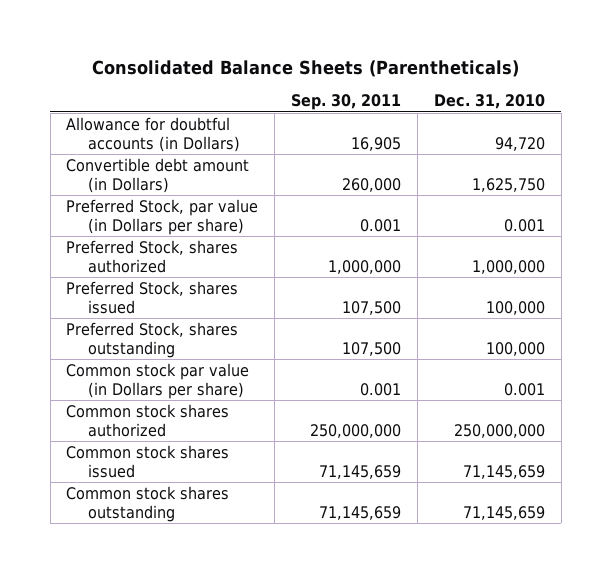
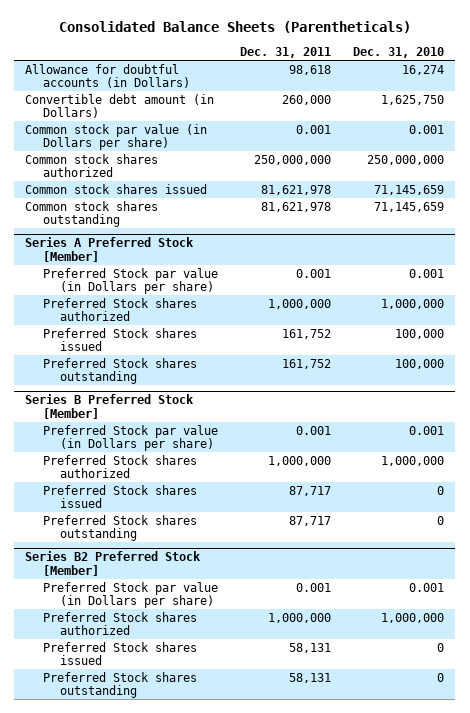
[291,94,402,111] Sep. 30, 2011 -> none
none -> [240,47,332,59] Dec. 31, 2011
[494,136,545,151] 94,720 -> [402,64,445,75] 16,274
[66,198,259,235] Preferred Stock, par value (in Dollars per share) -> none
[66,239,239,273] Preferred Stock, shares authorized -> none
[66,280,239,314] Preferred Stock, shares issued -> none
[66,321,239,358] Preferred Stock, shares outstanding -> none
none -> [25,237,195,262] Series A Preferred Stock [Member]
none -> [42,267,218,295] Preferred Stock par value (in Dollars per share)
none -> [42,297,197,322] Preferred Stock shares authorized
none -> [42,327,197,352] Preferred Stock shares issued
none -> [42,357,197,385] Preferred Stock shares outstanding
none -> [25,394,195,419] Series B Preferred Stock [Member]
none -> [42,424,218,452] Preferred Stock par value (in Dollars per share)
none -> [42,454,197,479] Preferred Stock shares authorized
none -> [42,484,197,509] Preferred Stock shares issued
none -> [42,514,197,542] Preferred Stock shares outstanding
none -> [25,551,202,576] Series B2 Preferred Stock [Member]
none -> [42,581,218,609] Preferred Stock par value (in Dollars per share)
none -> [42,611,197,636] Preferred Stock shares authorized
none -> [42,641,197,666] Preferred Stock shares issued
none -> [42,671,197,699] Preferred Stock shares outstanding

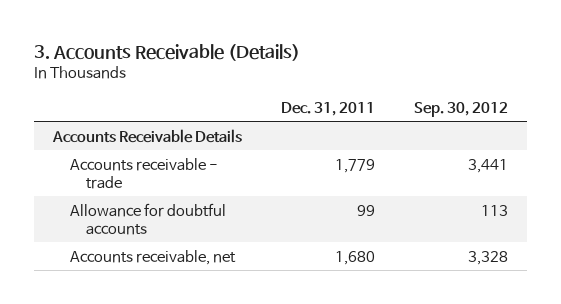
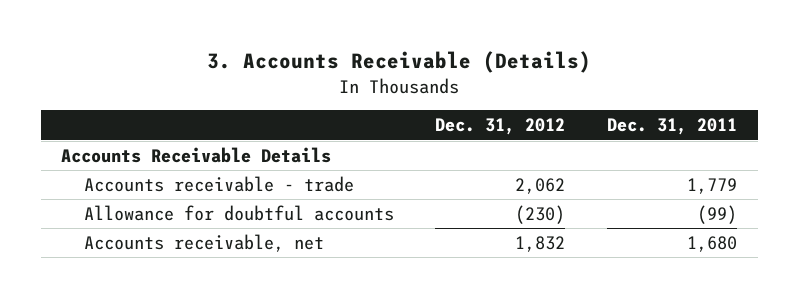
[413,101,508,117] Sep. 30, 2012 -> none
none -> [435,118,566,136] Dec. 31, 2012
[357,204,376,216] 99 -> [697,204,738,224] (99)

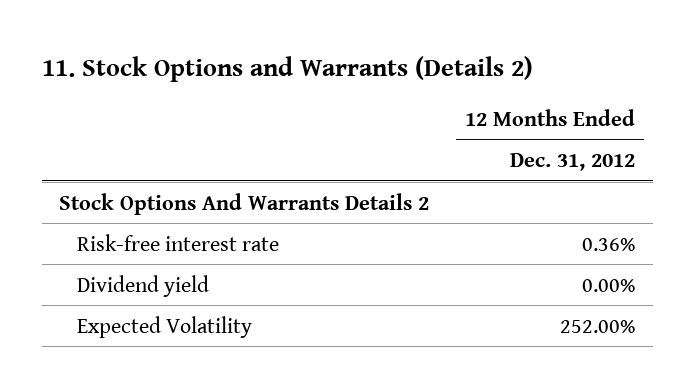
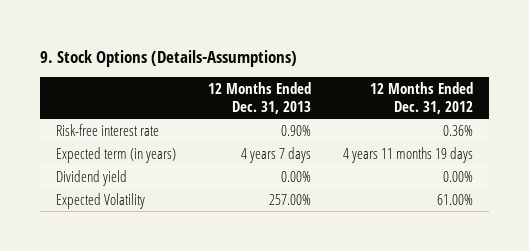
[41,55,533,82] 11. Stock Options and Warrants (Details 2) -> [40,49,298,67] 9. Stock Options (Details-Assumptions)
none -> [207,82,311,115] 12 Months Ended Dec. 31, 2013
[59,192,430,215] Stock Options And Warrants Details 2 -> none
none -> [56,146,177,163] Expected term (in years)
[560,319,636,333] 252.00% -> [436,193,473,205] 61.00%

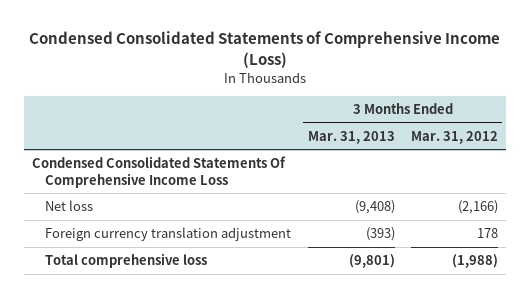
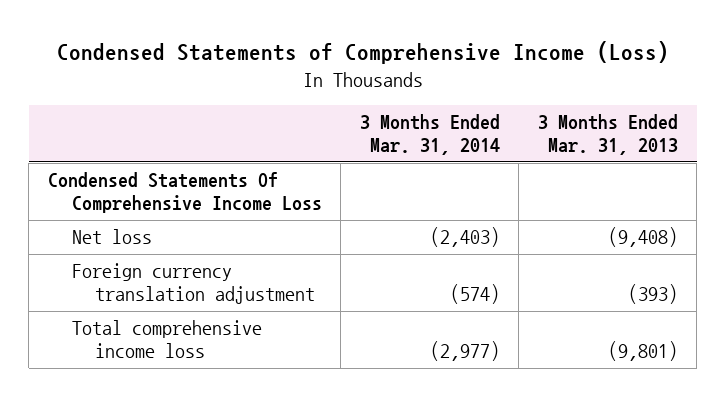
[29,31,501,68] Condensed Consolidated Statements of Comprehensive Income (Loss) -> [56,41,669,65] Condensed Statements of Comprehensive Income (Loss)
[411,130,499,144] Mar. 31, 2012 -> none
none -> [359,114,500,156] 3 Months Ended Mar. 31, 2014
[32,156,287,188] Condensed Consolidated Statements Of Comprehensive Income Loss -> [47,172,322,213] Condensed Statements Of Comprehensive Income Loss
[45,253,208,269] Total comprehensive loss -> [71,320,262,358] Total comprehensive income loss

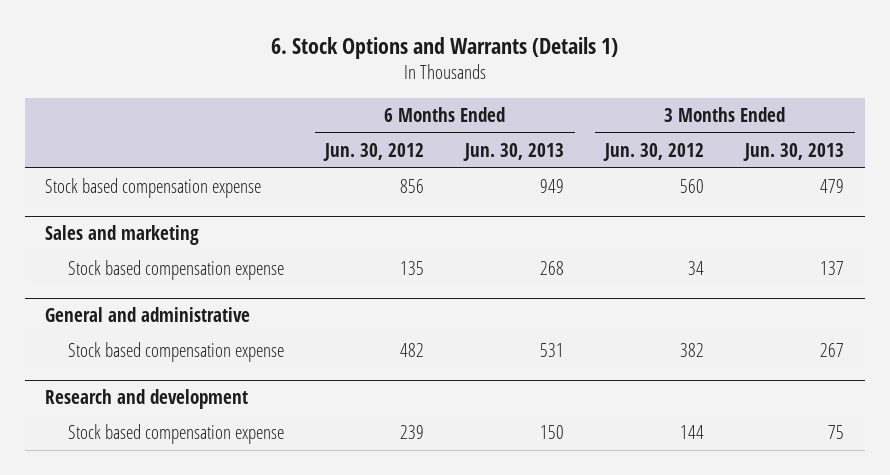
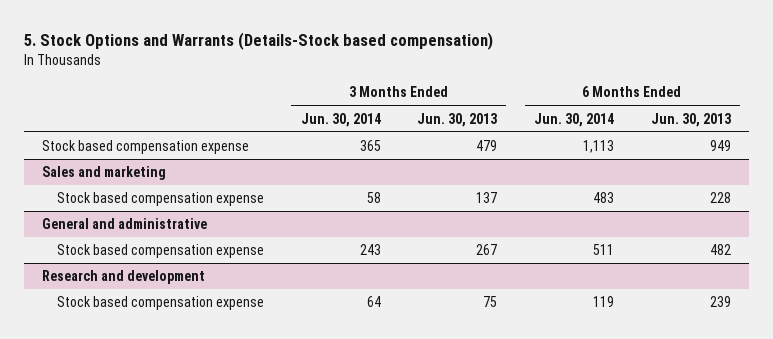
[270,36,618,59] 6. Stock Options and Warrants (Details 1) -> [23,31,493,50] 5. Stock Options and Warrants (Details-Stock based compensation)
[323,142,425,161] Jun. 30, 2012 -> none
[603,142,705,161] Jun. 30, 2012 -> none
none -> [300,112,381,127] Jun. 30, 2014
none -> [533,112,614,127] Jun. 30, 2014
[540,261,565,276] 268 -> [709,192,731,204] 228
[540,343,565,358] 531 -> [709,244,731,256] 482
[540,425,565,440] 150 -> [709,296,731,308] 239

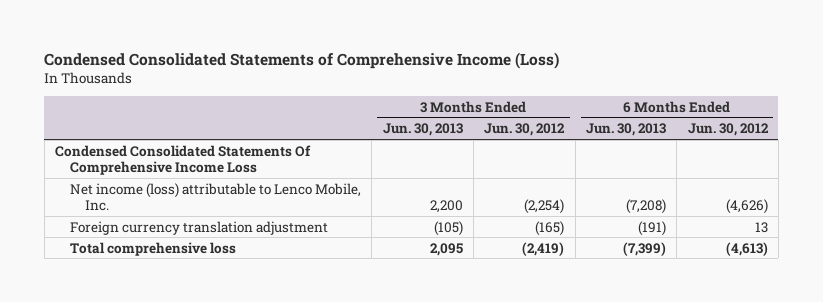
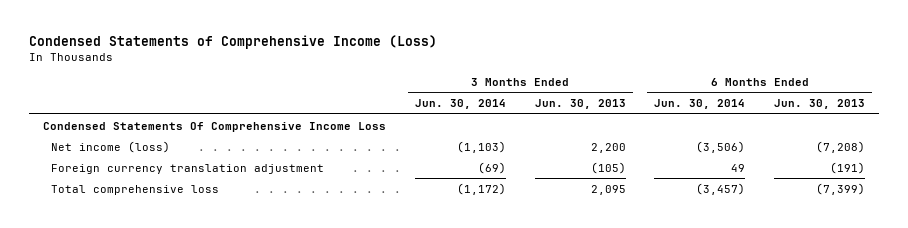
[44,51,560,69] Condensed Consolidated Statements of Comprehensive Income (Loss) -> [28,34,437,49] Condensed Statements of Comprehensive Income (Loss)
[484,123,566,137] Jun. 30, 2012 -> none
[687,123,769,137] Jun. 30, 2012 -> none
none -> [414,99,506,110] Jun. 30, 2014
none -> [654,99,746,110] Jun. 30, 2014
[54,144,311,175] Condensed Consolidated Statements Of Comprehensive Income Loss -> [43,121,387,132] Condensed Statements Of Comprehensive Income Loss
[70,182,362,211] Net income (loss) attributable to Lenco Mobile, Inc. -> [51,140,171,153] Net income (loss)

